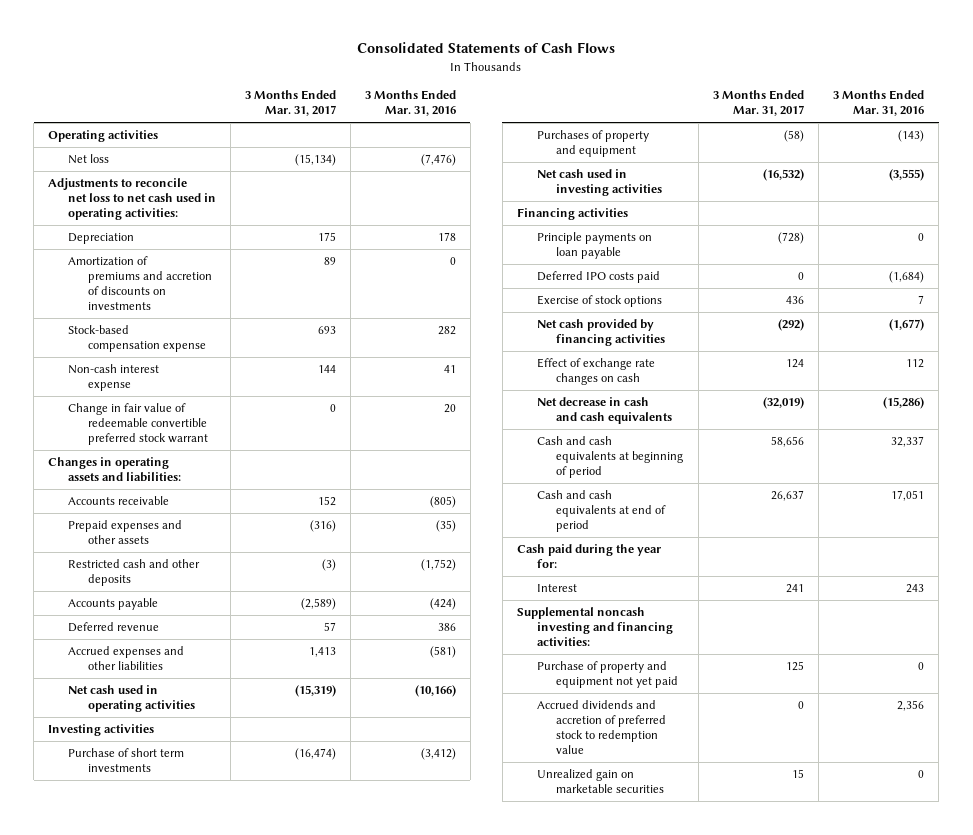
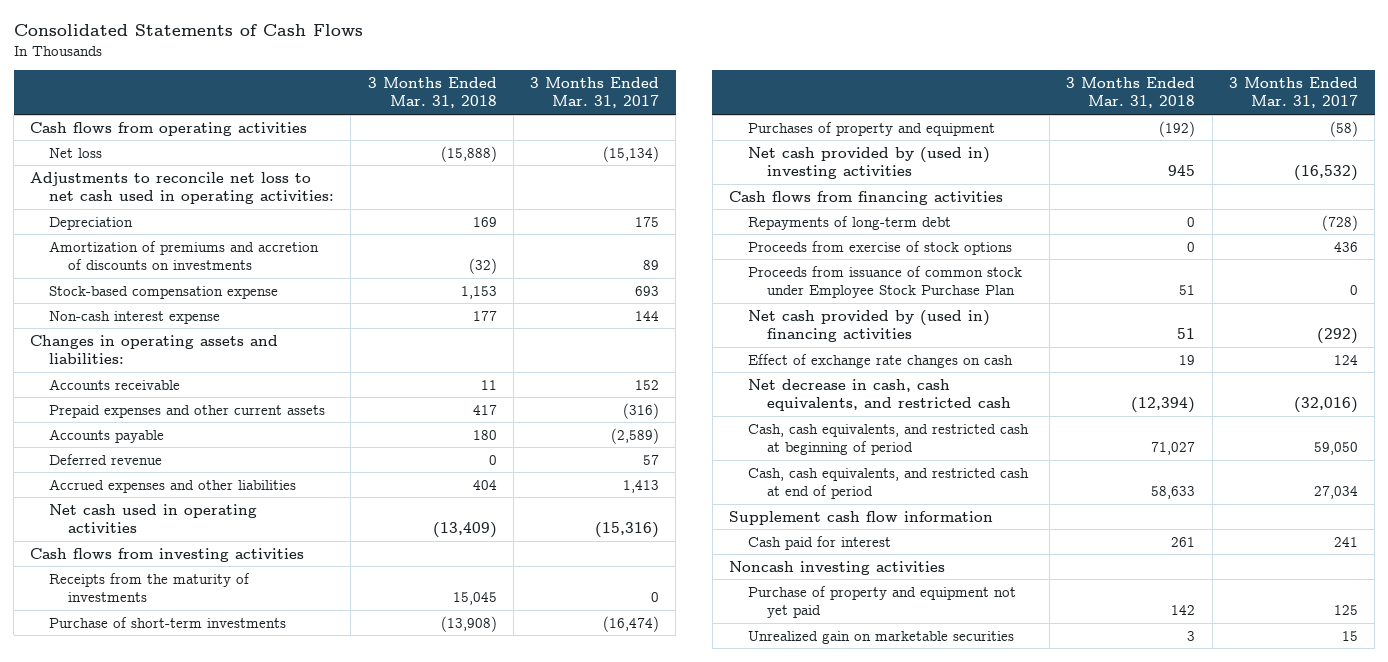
[364,90,456,117] 3 Months Ended Mar. 31, 2016 -> none
none -> [367,77,497,109] 3 Months Ended Mar. 31, 2018
[48,129,159,142] Operating activities -> [30,121,308,136] Cash flows from operating activities
[68,402,208,445] Change in fair value of redeemable convertible preferred stock warrant -> none
[68,558,201,586] Restricted cash and other deposits -> none
[68,519,183,544] Prepaid expenses and other assets -> [49,404,326,418] Prepaid expenses and other current assets
[294,684,336,697] (15,319) -> [595,522,660,539] (15,316)
[48,723,155,736] Investing activities -> [30,547,305,562] Cash flows from investing activities
none -> [49,572,251,603] Receipts from the maturity of investments
[68,747,185,772] Purchase of short term investments -> [49,616,287,628] Purchase of short-term investments
[536,270,660,283] Deferred IPO costs paid -> none
[536,168,663,196] Net cash used in investing activities -> [747,146,990,180] Net cash provided by (used in) investing activities
[516,207,628,220] Financing activities -> [729,190,1004,205] Cash flows from financing activities
[536,231,652,259] Principle payments on loan payable -> [747,215,951,230] Repayments of long-term debt
[536,294,662,307] Exercise of stock options -> [747,240,1012,255] Proceeds from exercise of stock options
none -> [747,265,1022,299] Proceeds from issuance of common stock under Employee Stock Purchase Plan
[536,318,666,346] Net cash provided by financing activities -> [747,309,990,343] Net cash provided by (used in) financing activities
[536,396,673,424] Net decrease in cash and cash equivalents -> [747,378,1011,412] Net decrease in cash, cash equivalents, and restricted cash
[763,396,805,409] (32,019) -> [1293,397,1358,414] (32,016)
[536,435,684,478] Cash and cash equivalents at beginning of period -> [747,423,1029,456] Cash, cash equivalents, and restricted cash at beginning of period
[771,435,805,447] 58,656 -> [1313,442,1358,456] 59,050
[536,489,667,532] Cash and cash equivalents at end of period -> [747,467,1029,500] Cash, cash equivalents, and restricted cash at end of period
[771,489,805,501] 26,637 -> [1313,486,1358,500] 27,034
[516,543,661,568] Cash paid during the year for: -> [729,510,994,525] Supplement cash flow information
[536,583,577,592] Interest -> [747,535,891,550] Cash paid for interest
[516,606,673,646] Supplemental noncash investing and financing activities: -> [729,560,946,575] Noncash investing activities
[536,699,667,754] Accrued dividends and accretion of preferred stock to redemption value -> none

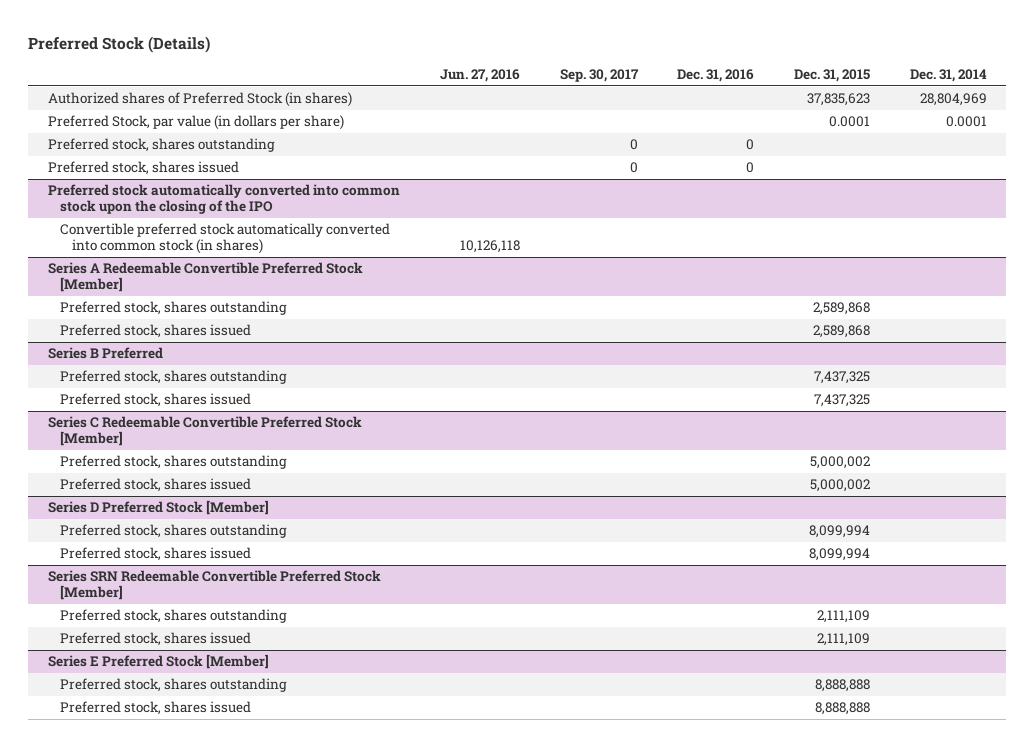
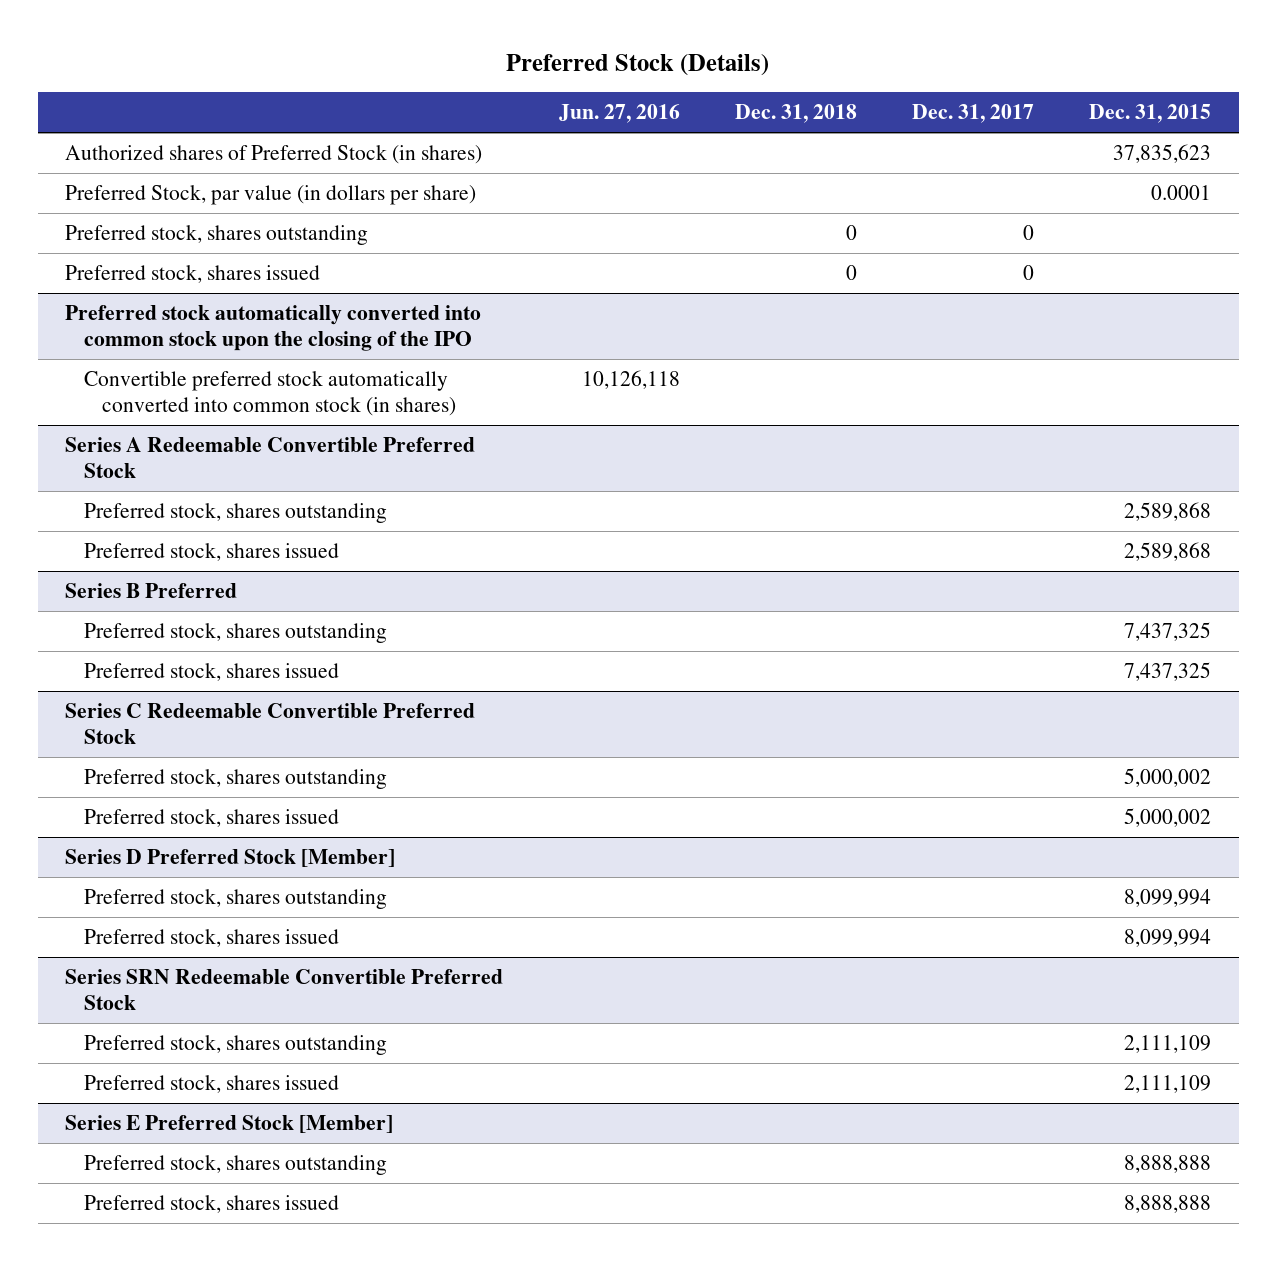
[559,68,639,82] Sep. 30, 2017 -> none
[677,68,755,82] Dec. 31, 2016 -> none
[909,68,987,82] Dec. 31, 2014 -> none
none -> [734,104,857,124] Dec. 31, 2018
none -> [912,104,1035,124] Dec. 31, 2017
[48,262,364,292] Series A Redeemable Convertible Preferred Stock [Member] -> [65,437,476,479] Series A Redeemable Convertible Preferred Stock
[48,416,363,446] Series C Redeemable Convertible Preferred Stock [Member] -> [65,703,476,745] Series C Redeemable Convertible Preferred Stock
[48,570,382,600] Series SRN Redeemable Convertible Preferred Stock [Member] -> [65,969,504,1011] Series SRN Redeemable Convertible Preferred Stock

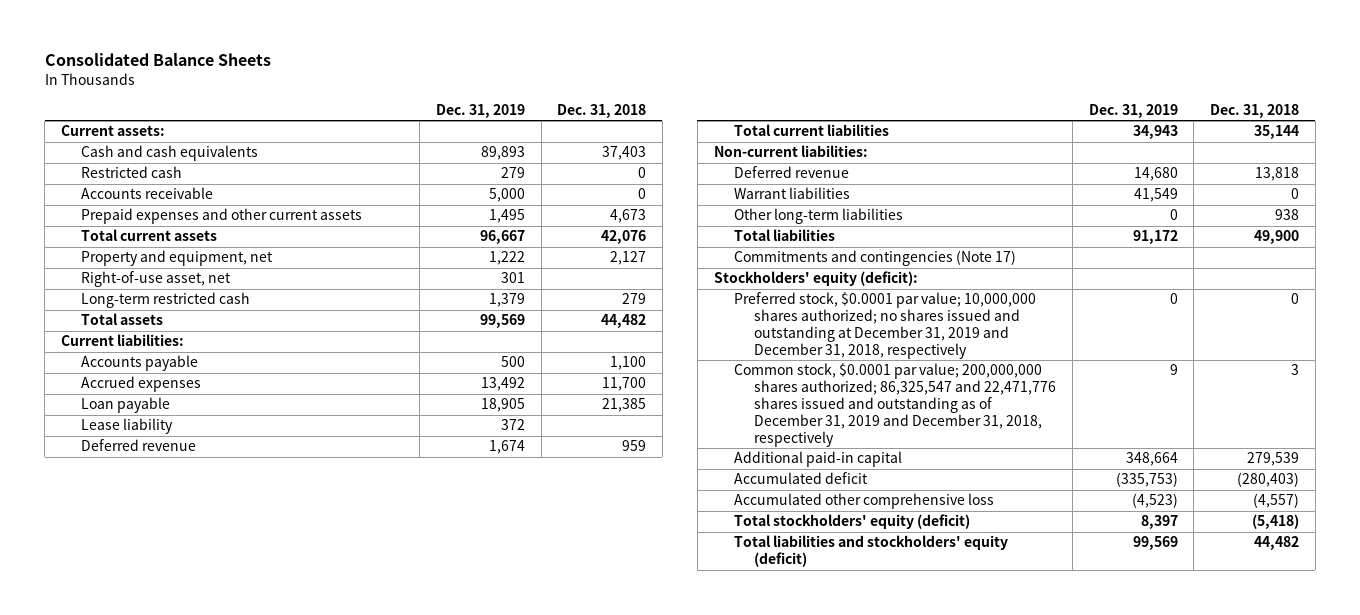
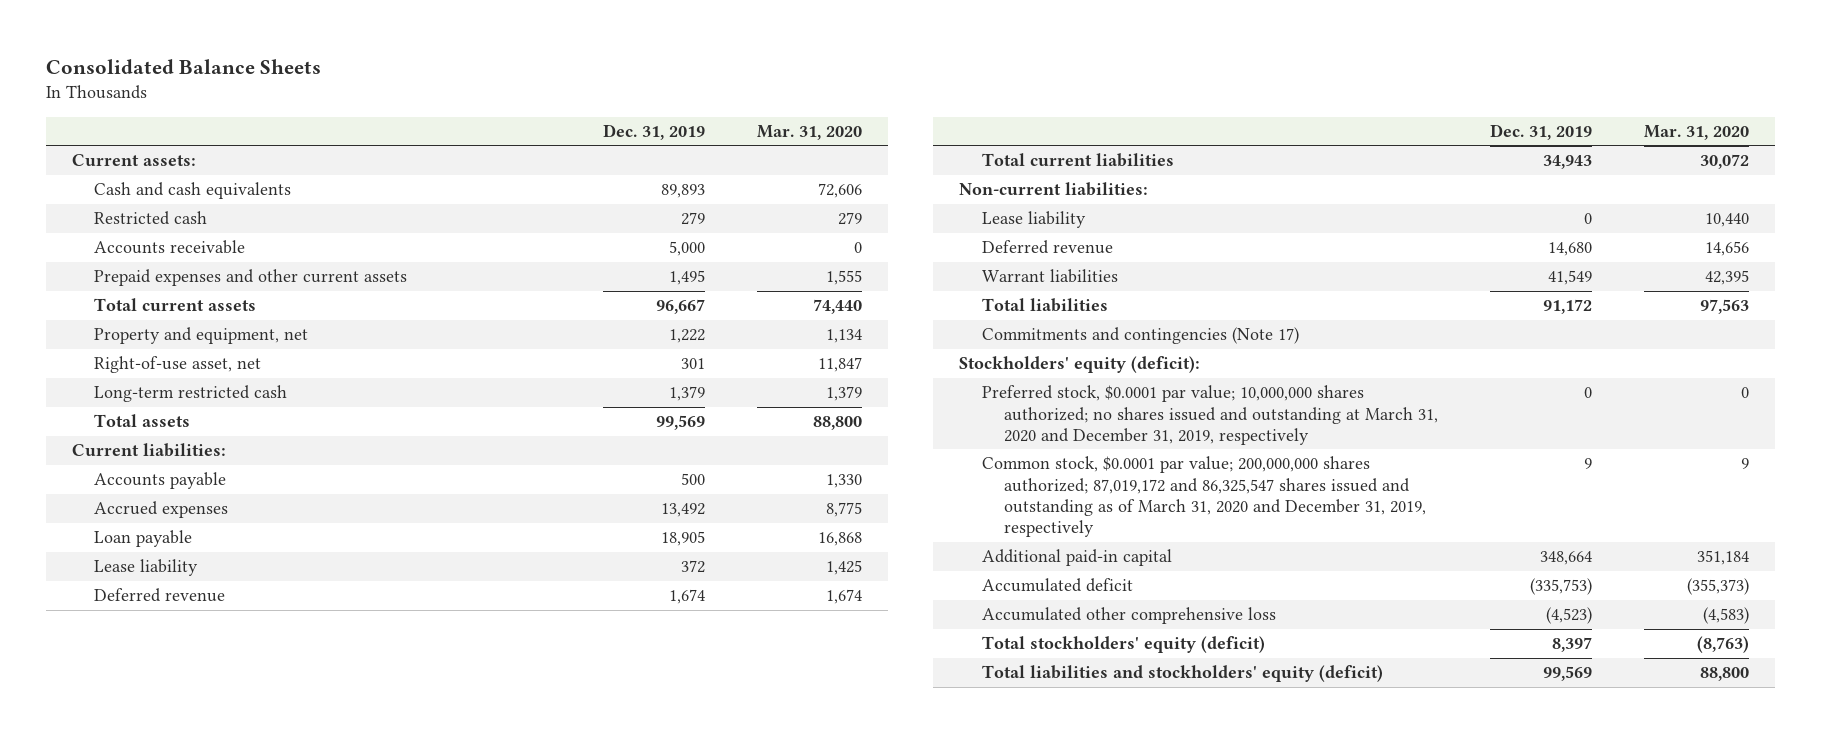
[557,103,647,118] Dec. 31, 2018 -> none
none -> [756,124,862,140] Mar. 31, 2020
none -> [981,211,1086,229] Lease liability
[734,208,904,225] Other long-term liabilities -> none
[734,292,1037,360] Preferred stock, $0.0001 par value; 10,000,000 shares authorized; no shares issued and outstanding at December 31, 2019 and December 31, 2018, respectively -> [981,385,1439,445] Preferred stock, $0.0001 par value; 10,000,000 shares authorized; no shares issued and outstanding at March 31, 2020 and December 31, 2019, respectively
[734,363,1057,448] Common stock, $0.0001 par value; 200,000,000 shares authorized; 86,325,547 and 22,471,776 shares issued and outstanding as of December 31, 2019 and December 31, 2018, respectively -> [981,456,1427,538] Common stock, $0.0001 par value; 200,000,000 shares authorized; 87,019,172 and 86,325,547 shares issued and outstanding as of March 31, 2020 and December 31, 2019, respectively

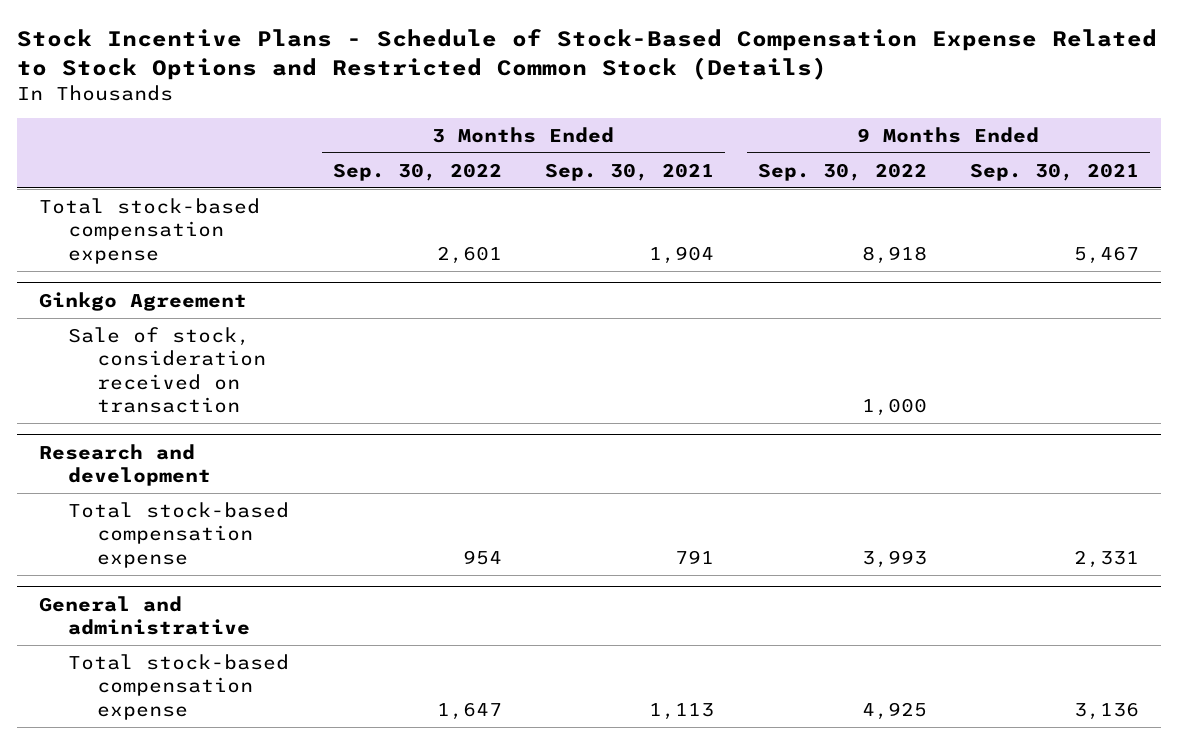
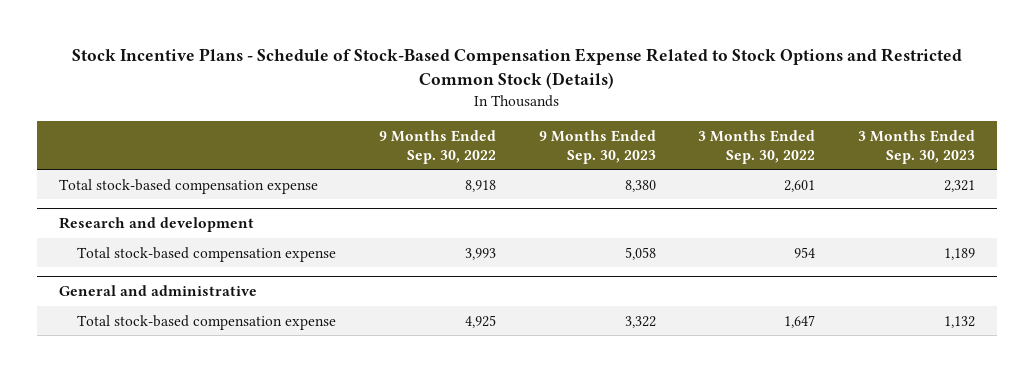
[545,162,715,181] Sep. 30, 2021 -> none
[970,162,1140,181] Sep. 30, 2021 -> none
none -> [538,129,656,164] 9 Months Ended Sep. 30, 2023
none -> [858,129,976,164] 3 Months Ended Sep. 30, 2023
[39,291,248,311] Ginkgo Agreement -> none
[67,326,266,414] Sale of stock, consideration received on transaction -> none

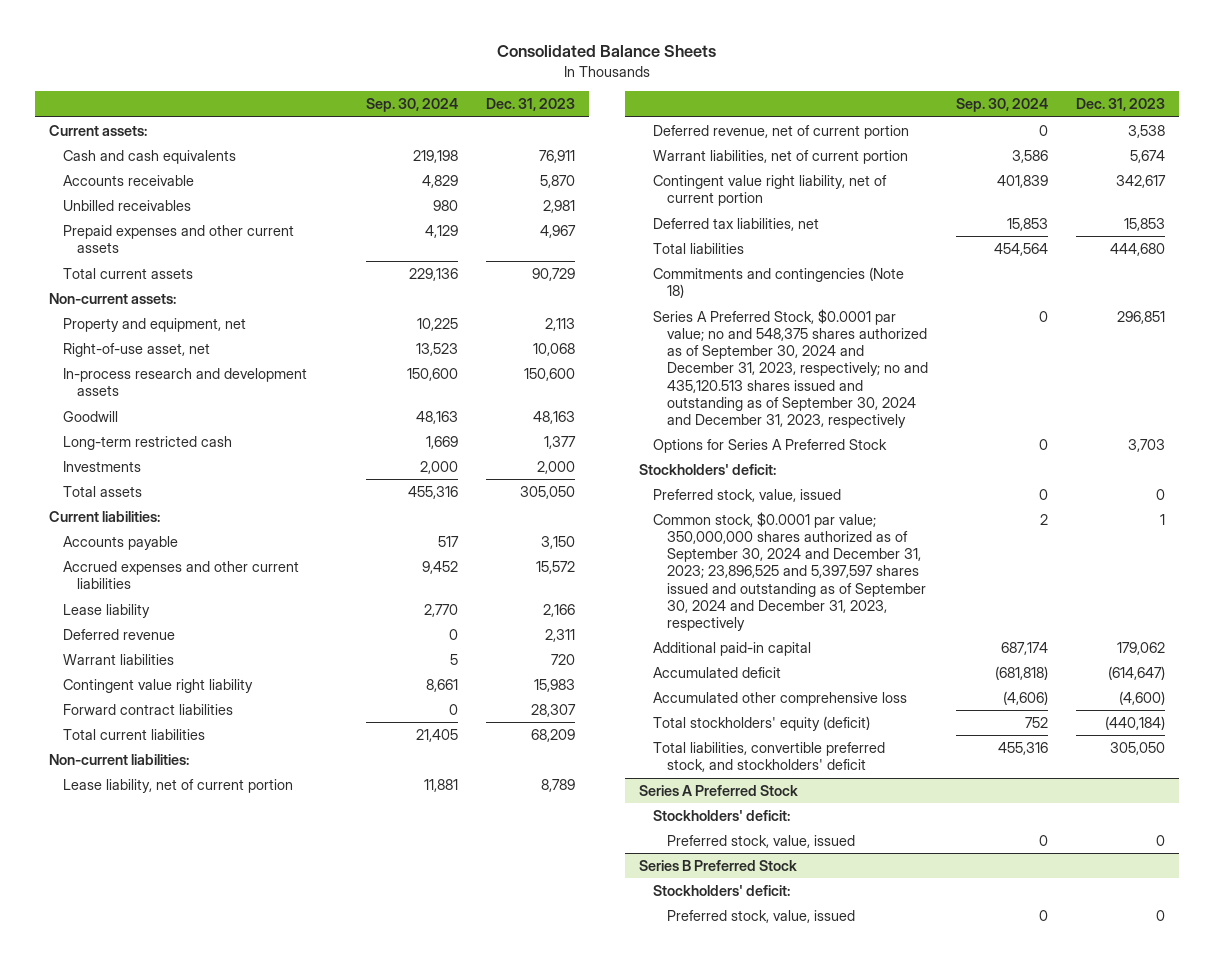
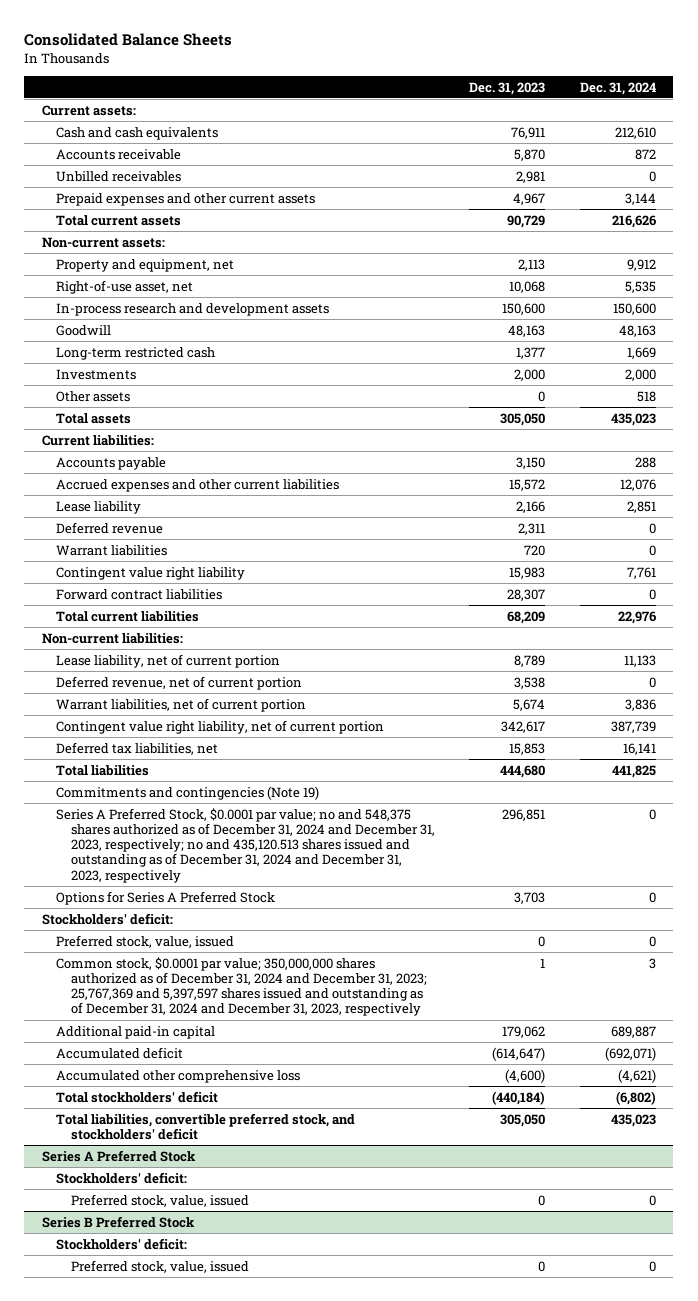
[365,98,458,113] Sep. 30, 2024 -> none
none -> [579,81,656,95] Dec. 31, 2024
none -> [56,390,131,402] Other assets
[652,267,904,299] Commitments and contingencies (Note 18) -> [56,785,320,800] Commitments and contingencies (Note 19)
[652,309,928,428] Series A Preferred Stock, $0.0001 par value; no and 548,375 shares authorized as of September 30, 2024 and December 31, 2023, respectively; no and 435,120.513 shares issued and outstanding as of September 30, 2024 and December 31, 2023, respectively -> [56,807,435,883] Series A Preferred Stock, $0.0001 par value; no and 548,375 shares authorized as of December 31, 2024 and December 31, 2023, respectively; no and 435,120.513 shares issued and outstanding as of December 31, 2024 and December 31, 2023, respectively
[652,512,926,631] Common stock, $0.0001 par value; 350,000,000 shares authorized as of September 30, 2024 and December 31, 2023; 23,896,525 and 5,397,597 shares issued and outstanding as of September 30, 2024 and December 31, 2023, respectively -> [56,956,427,1017] Common stock, $0.0001 par value; 350,000,000 shares authorized as of December 31, 2024 and December 31, 2023; 25,767,369 and 5,397,597 shares issued and outstanding as of December 31, 2024 and December 31, 2023, respectively
[652,716,870,732] Total stockholders' equity (deficit) -> [56,1090,219,1103] Total stockholders' deficit

